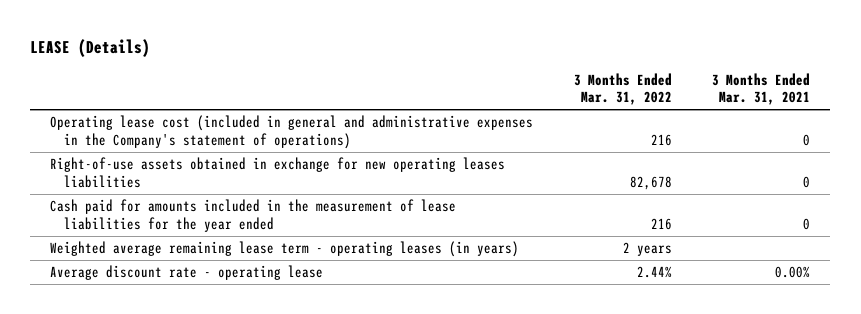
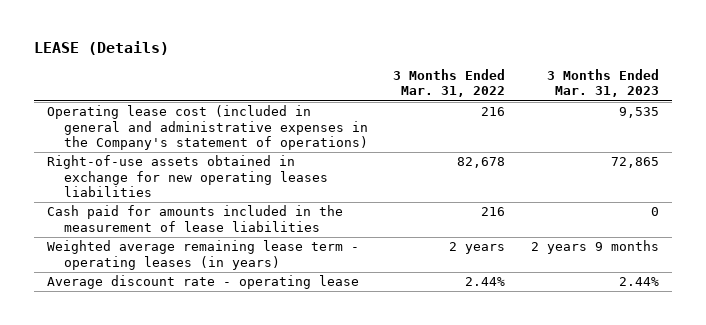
[712,72,811,106] 3 Months Ended Mar. 31, 2021 -> none
none -> [547,68,660,98] 3 Months Ended Mar. 31, 2023
[50,199,457,232] Cash paid for amounts included in the measurement of lease liabilities for the year ended -> [46,205,343,232] Cash paid for amounts included in the measurement of lease liabilities

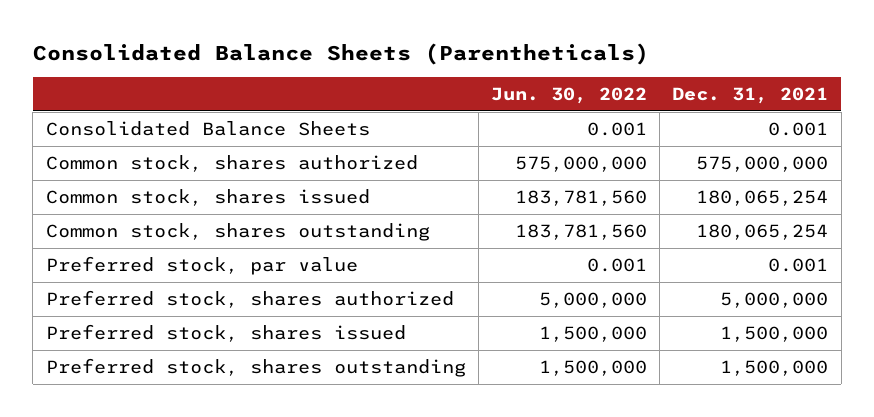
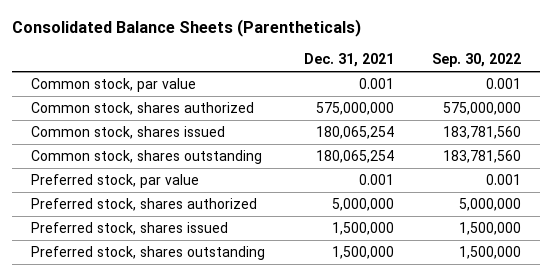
[491,86,648,104] Jun. 30, 2022 -> none
none -> [432,53,522,68] Sep. 30, 2022
[45,120,370,136] Consolidated Balance Sheets -> [31,77,197,92] Common stock, par value

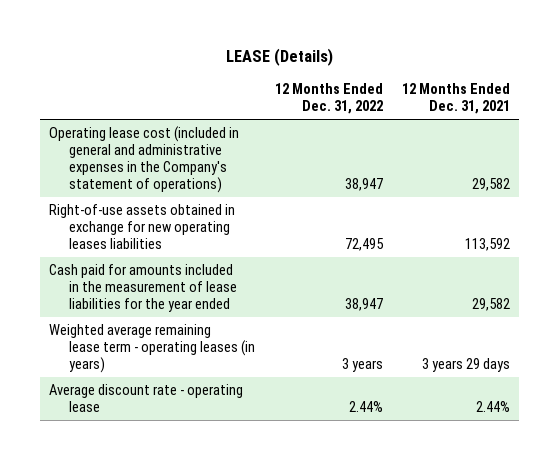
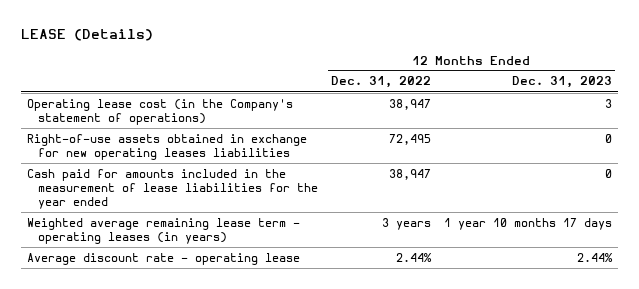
[401,83,510,115] 12 Months Ended Dec. 31, 2021 -> none
none -> [511,76,612,89] Dec. 31, 2023
[49,125,240,194] Operating lease cost (included in general and administrative expenses in the Company's statement of operations) -> [27,98,294,126] Operating lease cost (in the Company's statement of operations)

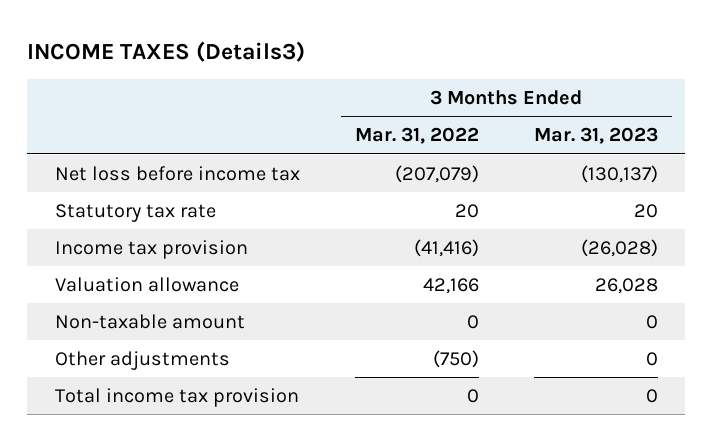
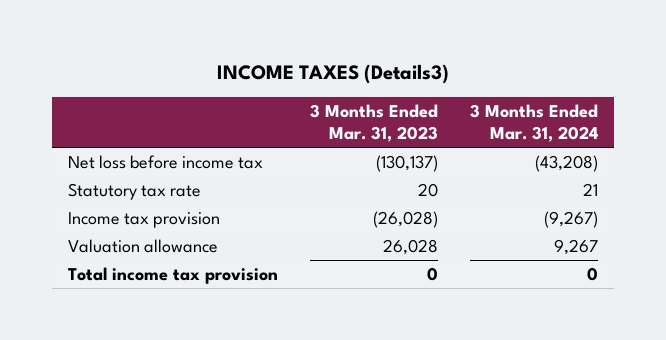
[354,127,479,145] Mar. 31, 2022 -> none
none -> [470,104,599,142] 3 Months Ended Mar. 31, 2024
[54,314,245,330] Non-taxable amount -> none
[54,351,230,371] Other adjustments -> none

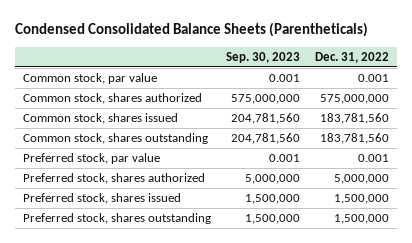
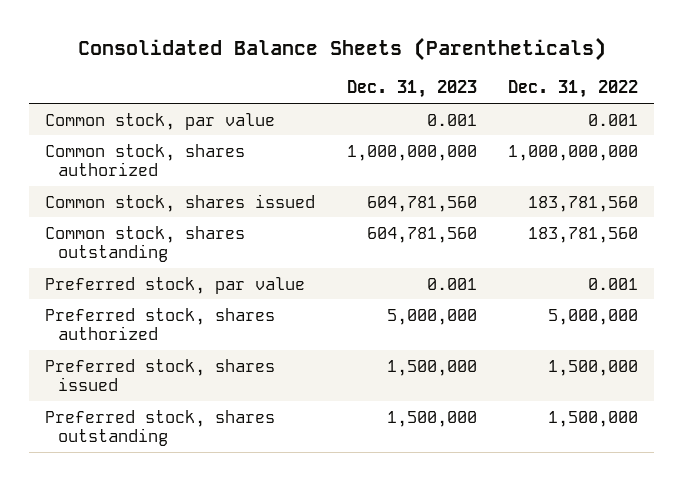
[14,22,368,38] Condensed Consolidated Balance Sheets (Parentheticals) -> [77,37,606,62] Consolidated Balance Sheets (Parentheticals)
[226,51,301,63] Sep. 30, 2023 -> none
none -> [346,80,477,99] Dec. 31, 2023
[320,94,390,105] 575,000,000 -> [508,144,639,161] 1,000,000,000

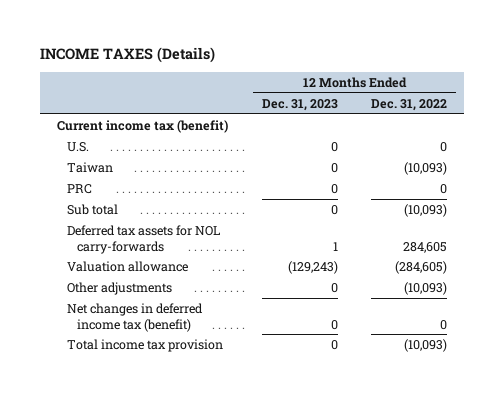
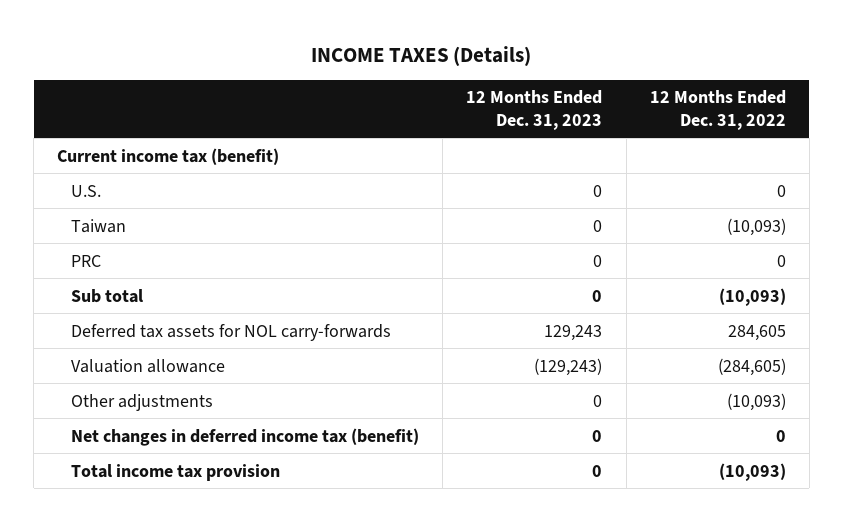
[332,241,338,251] 1 -> [544,324,603,341] 129,243

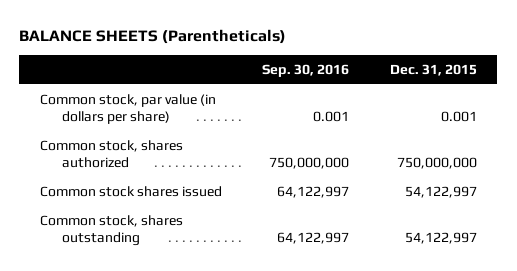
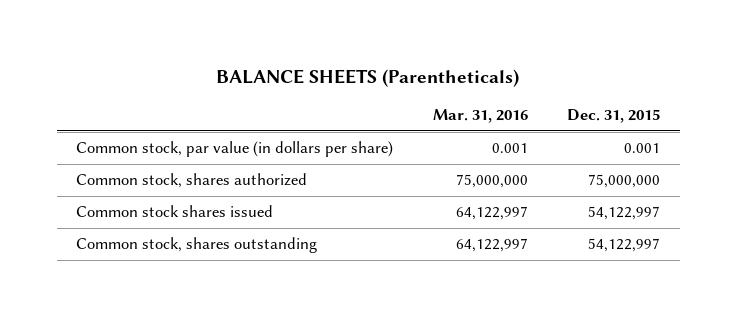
[262,64,350,78] Sep. 30, 2016 -> none
none -> [432,109,528,124] Mar. 31, 2016
[397,157,478,170] 750,000,000 -> [588,174,661,189] 75,000,000

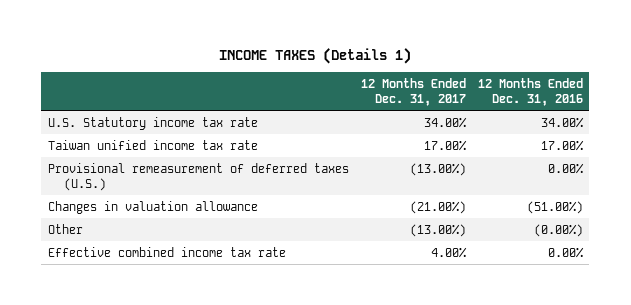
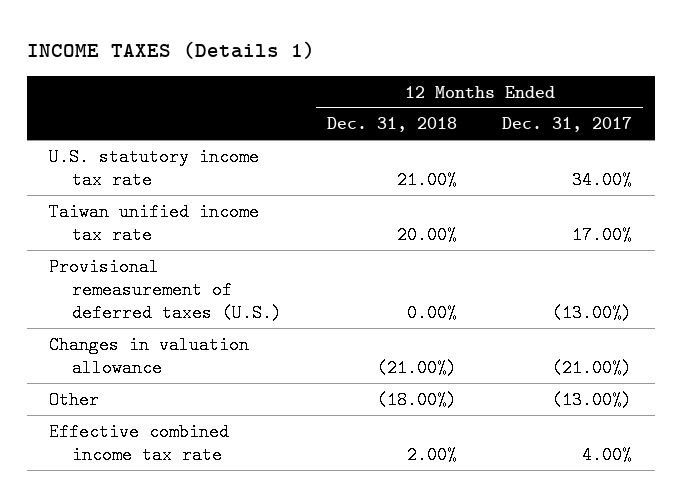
[478,77,584,106] 12 Months Ended Dec. 31, 2016 -> none
none -> [326,117,457,133] Dec. 31, 2018
[47,116,258,130] U.S. Statutory income tax rate -> [49,147,260,189] U.S. statutory income tax rate

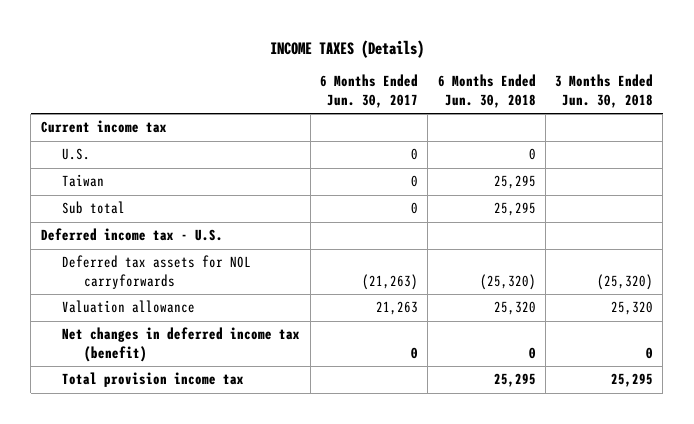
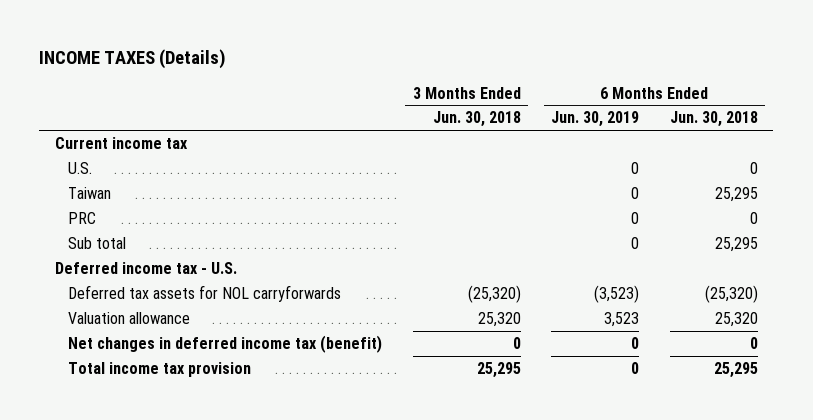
[320,74,419,108] 6 Months Ended Jun. 30, 2017 -> none
none -> [551,111,640,128] Jun. 30, 2019
none -> [67,212,96,225] PRC
[62,372,245,388] Total provision income tax -> [67,362,251,378] Total income tax provision

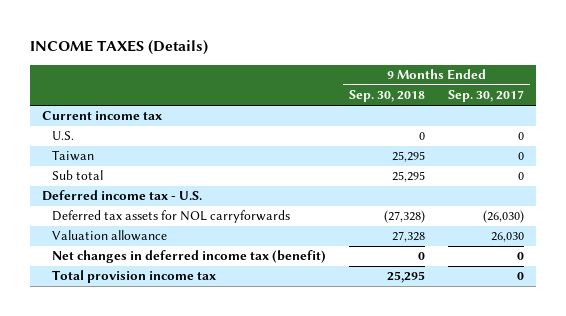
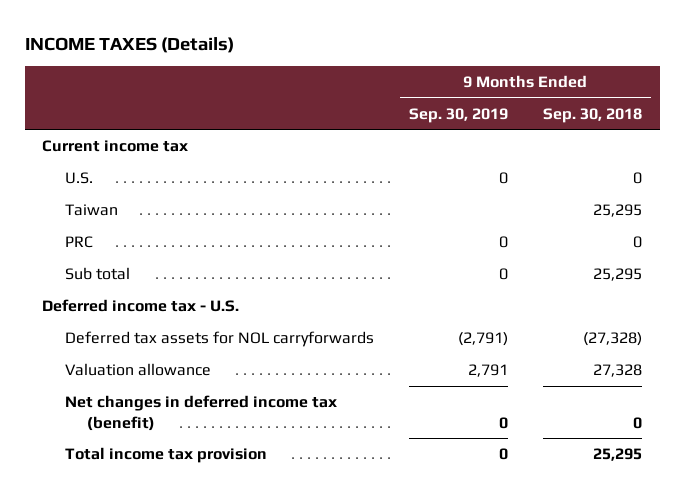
[448,90,525,103] Sep. 30, 2017 -> none
none -> [408,107,508,123] Sep. 30, 2019
none -> [64,236,93,249] PRC
[51,270,216,284] Total provision income tax -> [64,447,267,464] Total income tax provision

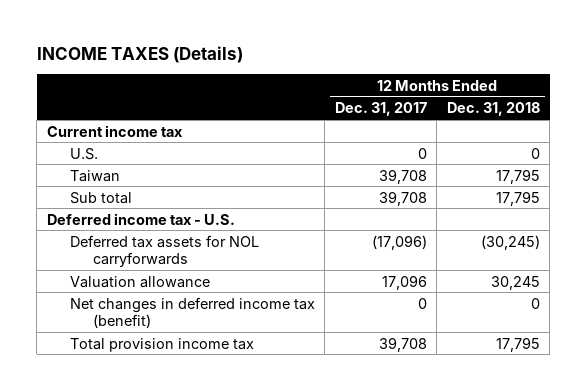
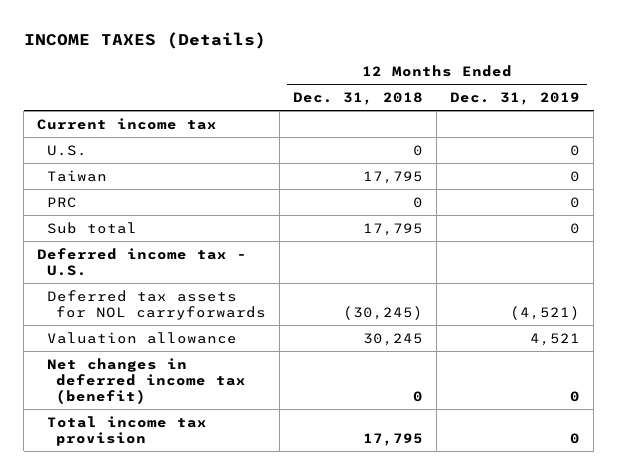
[334,102,427,117] Dec. 31, 2017 -> none
none -> [450,91,581,105] Dec. 31, 2019
none -> [46,196,77,208] PRC
[69,337,254,352] Total provision income tax -> [46,415,207,446] Total income tax provision

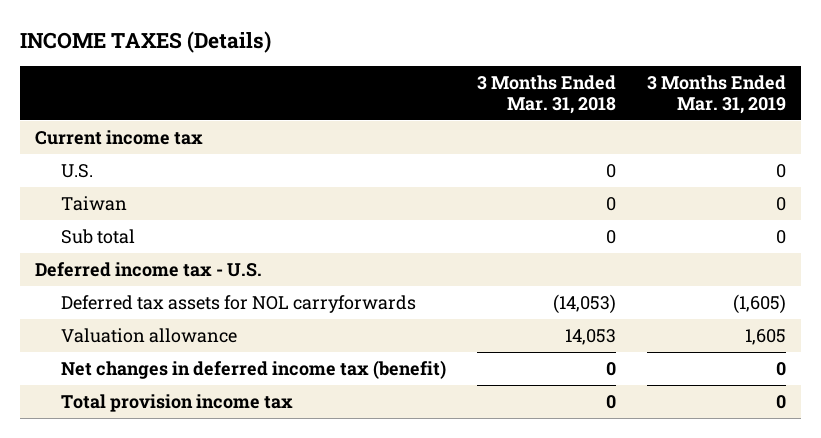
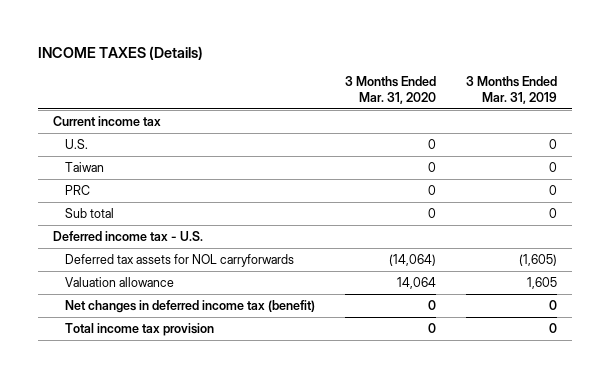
[477,74,617,114] 3 Months Ended Mar. 31, 2018 -> none
none -> [345,76,437,105] 3 Months Ended Mar. 31, 2020
none -> [64,184,90,195] PRC
[61,393,294,412] Total provision income tax -> [64,322,214,336] Total income tax provision

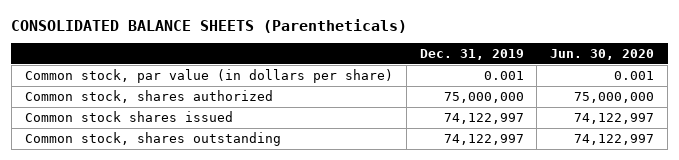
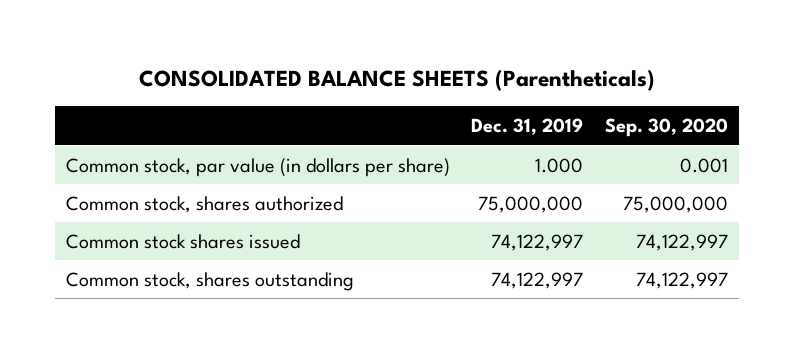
[550,49,655,61] Jun. 30, 2020 -> none
none -> [605,117,729,137] Sep. 30, 2020
[483,70,524,80] 0.001 -> [535,157,584,173] 1.000

